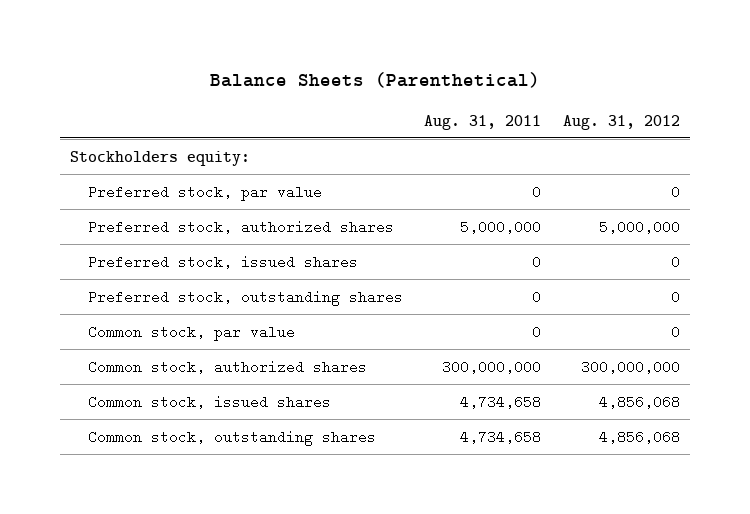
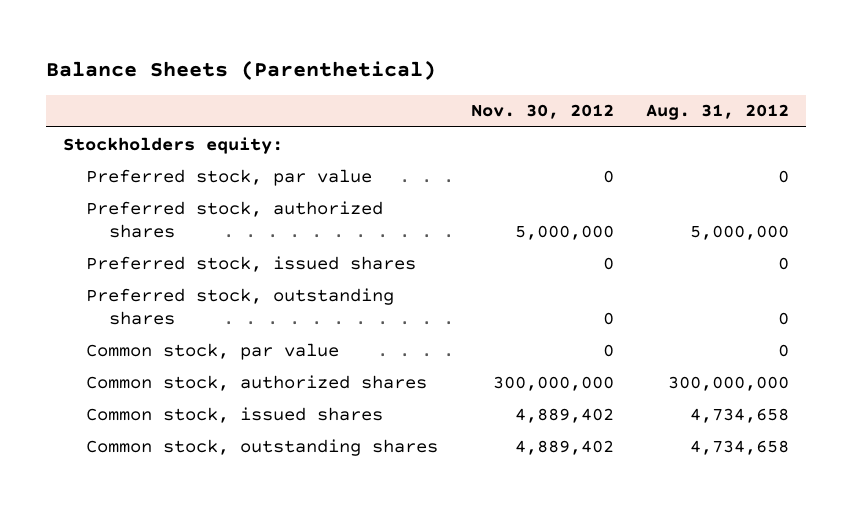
[424,114,542,130] Aug. 31, 2011 -> none
none -> [470,104,614,120] Nov. 30, 2012
[598,394,680,409] 4,856,068 -> [690,407,790,423] 4,734,658
[598,429,680,444] 4,856,068 -> [690,439,790,455] 4,734,658

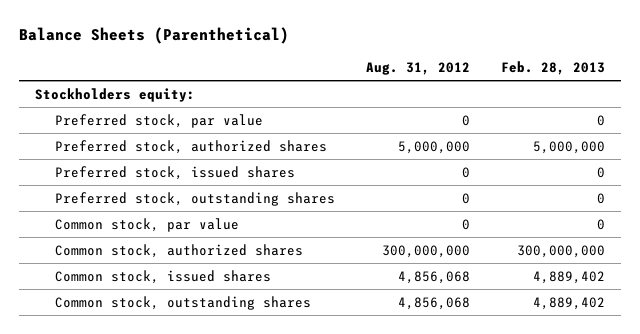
[470,104,614,120] Nov. 30, 2012 -> none
none -> [501,60,606,75] Feb. 28, 2013
[690,407,790,423] 4,734,658 -> [398,270,471,284] 4,856,068
[690,439,790,455] 4,734,658 -> [398,296,471,310] 4,856,068

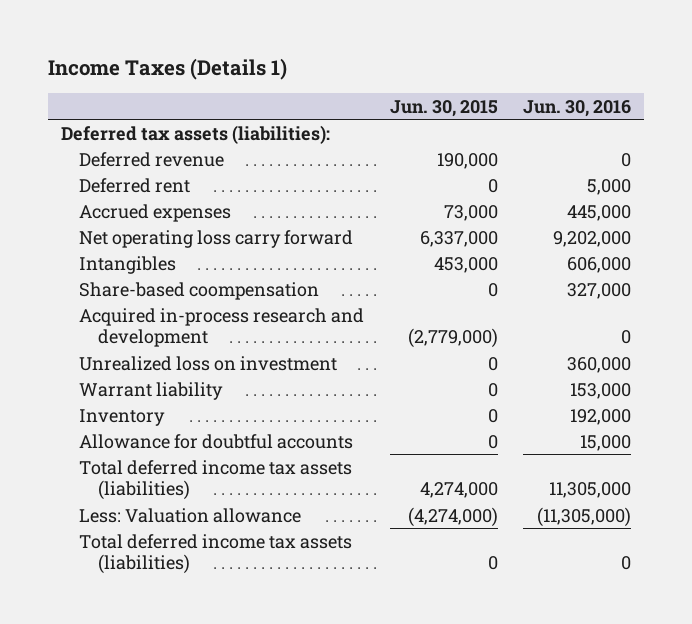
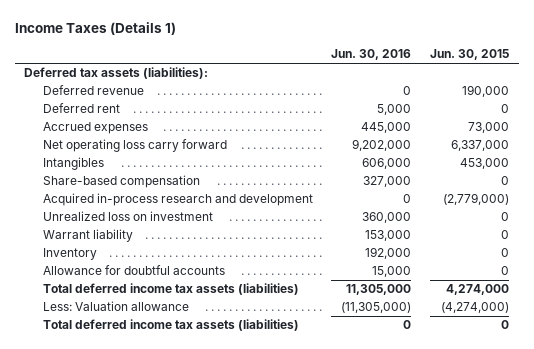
[79,281,320,300] Share-based coompensation -> [42,175,200,189] Share-based compensation

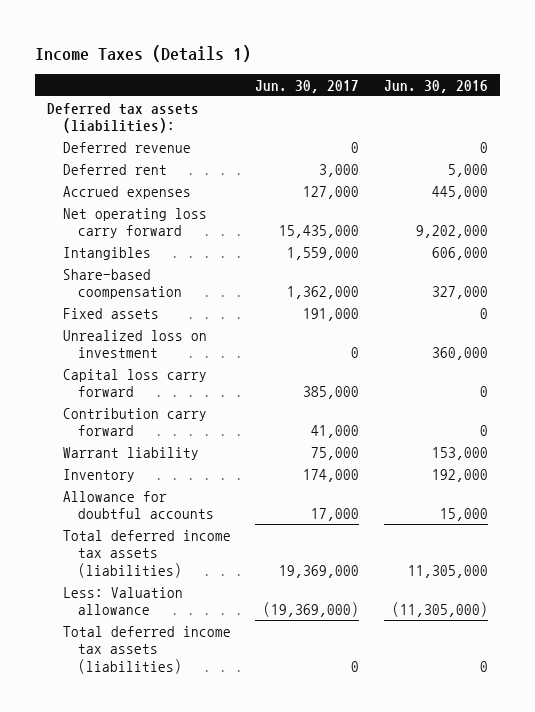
[430,49,510,61] Jun. 30, 2015 -> none
none -> [255,79,360,93] Jun. 30, 2017
[42,193,313,207] Acquired in-process research and development -> none
[42,175,200,189] Share-based compensation -> [62,268,182,300] Share-based coompensation
none -> [62,307,159,319] Fixed assets
none -> [62,368,207,398] Capital loss carry forward
none -> [62,407,207,437] Contribution carry forward

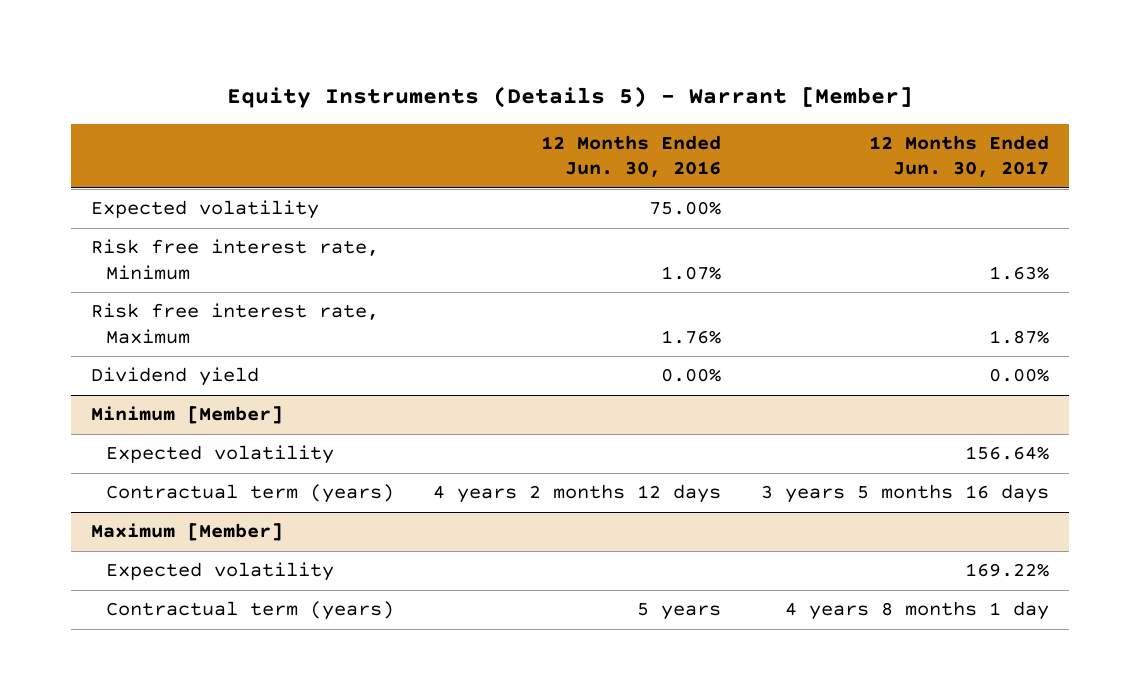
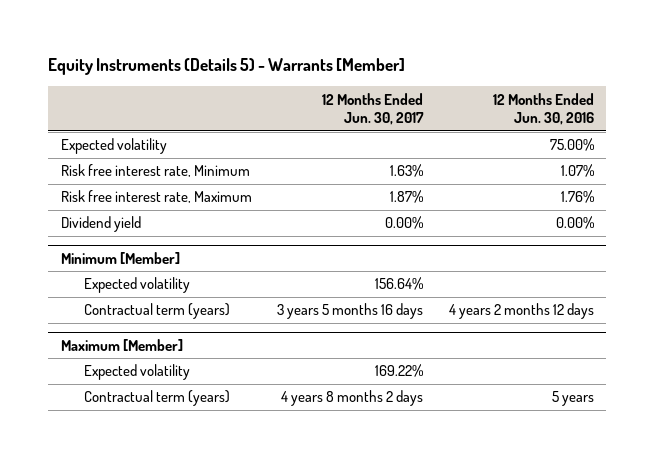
[226,85,913,108] Equity Instruments (Details 5) - Warrant [Member] -> [48,58,406,76] Equity Instruments (Details 5) - Warrants [Member]
[785,601,1050,621] 4 years 8 months 1 day -> [281,390,424,407] 4 years 8 months 2 days

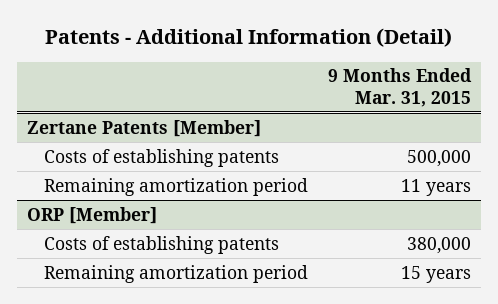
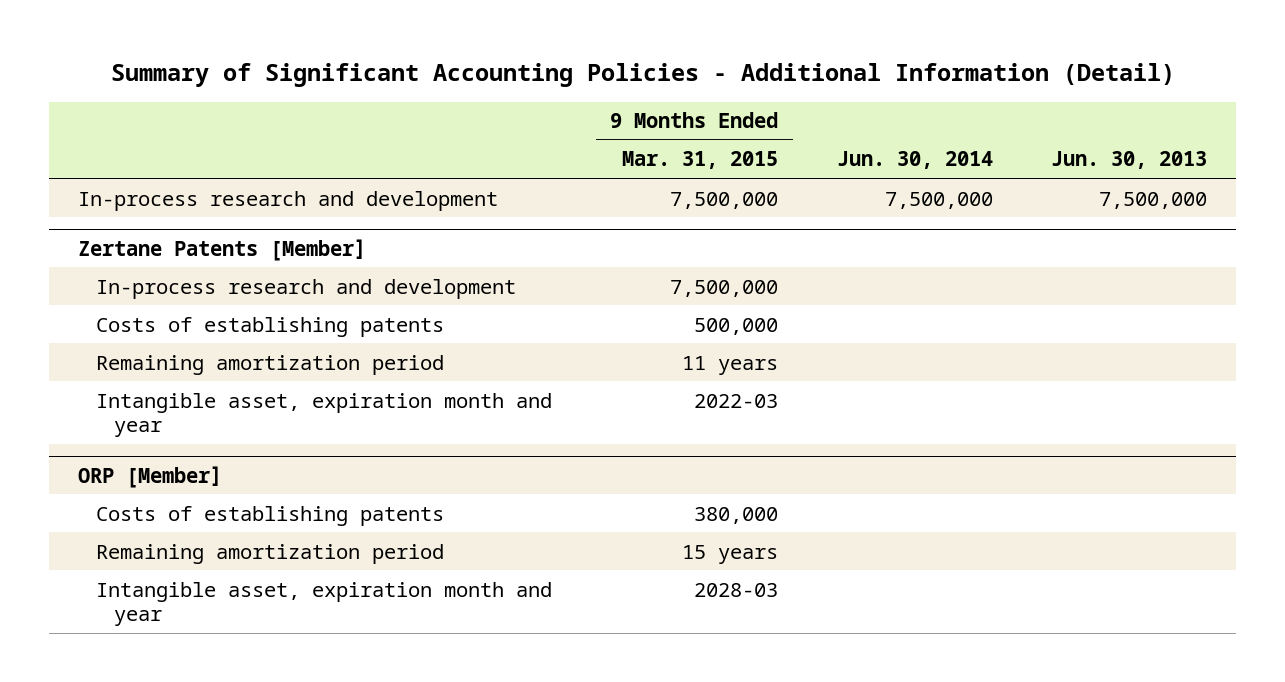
[44,27,452,47] Patents - Additional Information (Detail) -> [110,62,1175,87] Summary of Significant Accounting Policies - Additional Information (Detail)
none -> [836,151,993,170] Jun. 30, 2014
none -> [1051,151,1208,170] Jun. 30, 2013
none -> [78,190,499,211] In-process research and development
none -> [96,278,517,299] In-process research and development
none -> [96,392,553,437] Intangible asset, expiration month and year
none -> [96,581,553,626] Intangible asset, expiration month and year

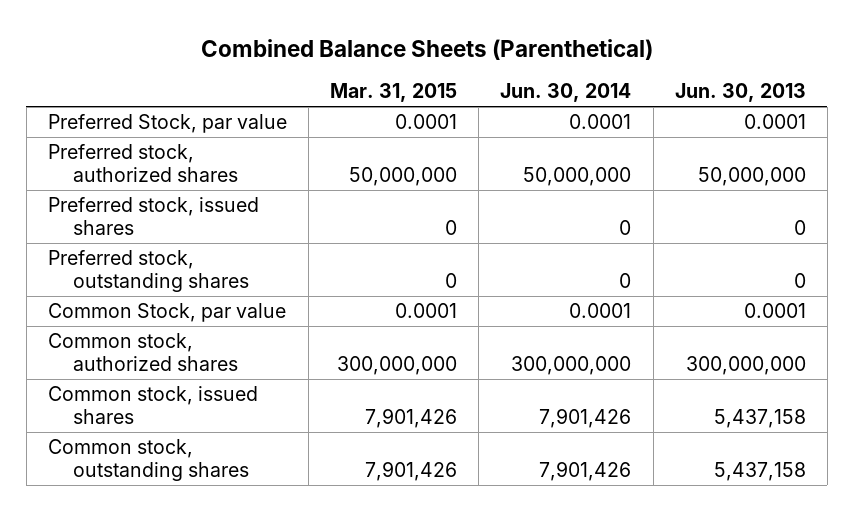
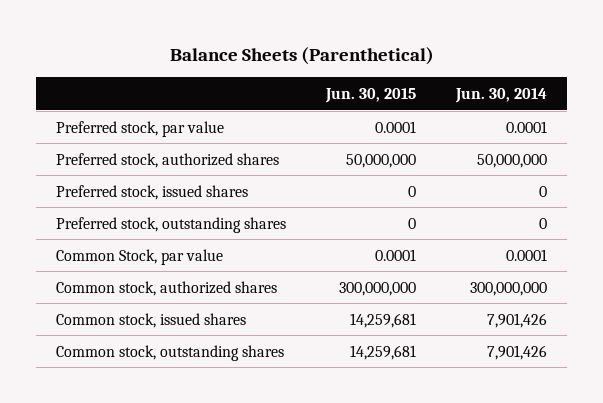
[200,38,653,60] Combined Balance Sheets (Parenthetical) -> [169,47,434,66] Balance Sheets (Parenthetical)
[330,83,458,103] Mar. 31, 2015 -> none
[674,83,806,103] Jun. 30, 2013 -> none
none -> [325,87,417,103] Jun. 30, 2015
[47,114,287,134] Preferred Stock, par value -> [55,120,224,137] Preferred stock, par value

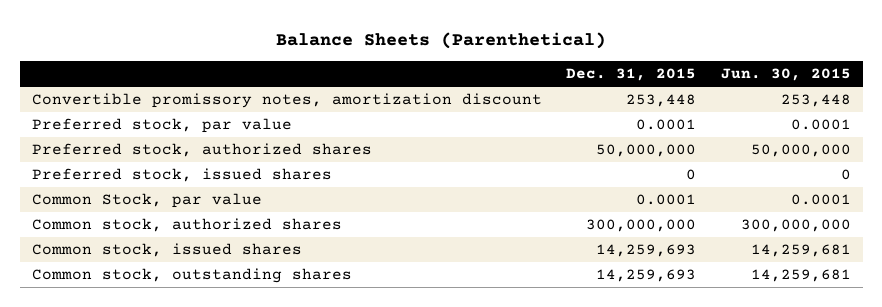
[455,87,548,103] Jun. 30, 2014 -> none
none -> [566,68,697,82] Dec. 31, 2015
none -> [31,93,542,109] Convertible promissory notes, amortization discount
[55,216,286,233] Preferred stock, outstanding shares -> none

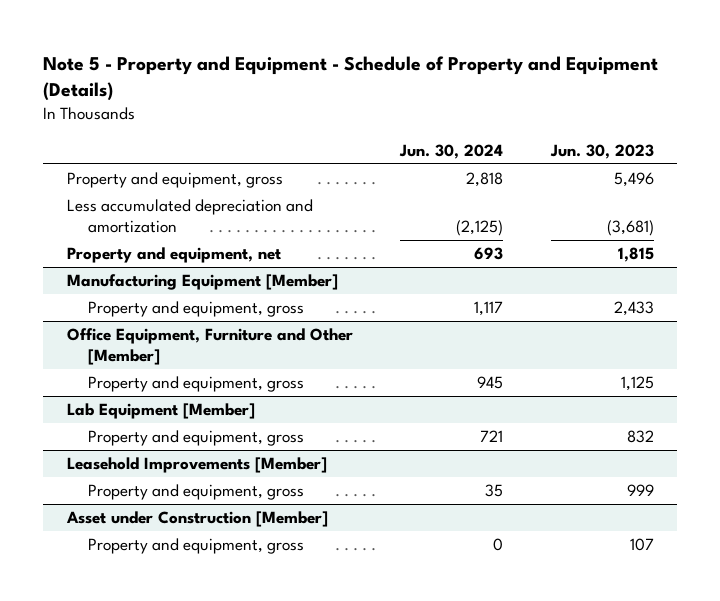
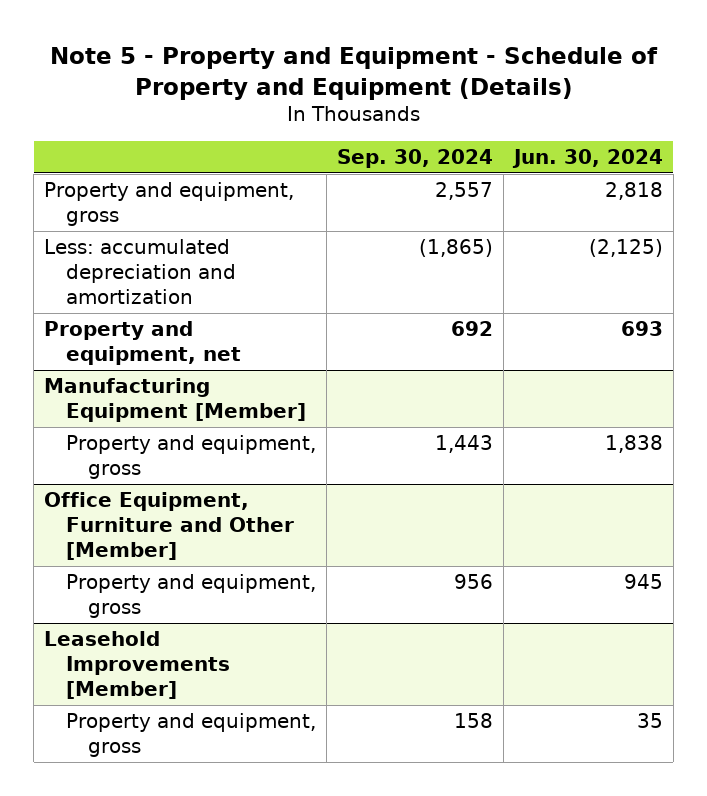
[549,143,654,159] Jun. 30, 2023 -> none
none -> [336,149,493,169] Sep. 30, 2024
[66,199,313,233] Less accumulated depreciation and amortization -> [44,239,236,305] Less: accumulated depreciation and amortization
[474,301,504,317] 1,117 -> [604,435,663,454] 1,838
[66,403,255,420] Lab Equipment [Member] -> none
[88,430,305,447] Property and equipment, gross -> none
[65,511,328,528] Asset under Construction [Member] -> none
[88,538,305,555] Property and equipment, gross -> none

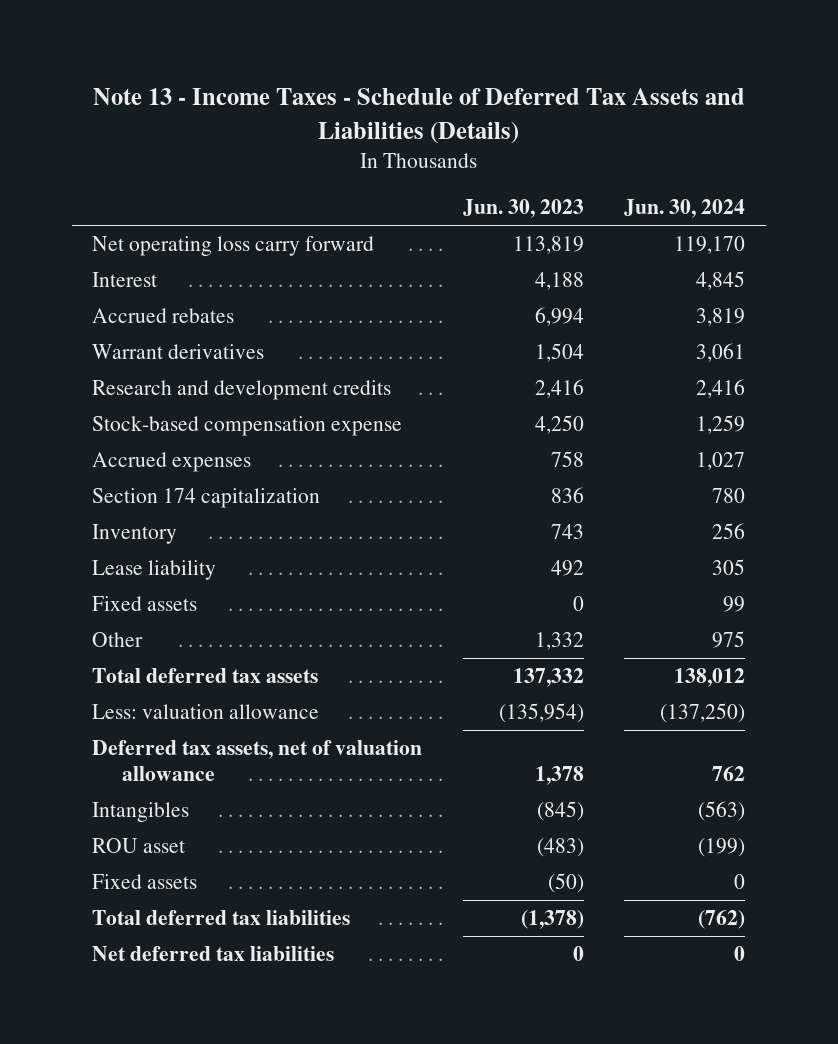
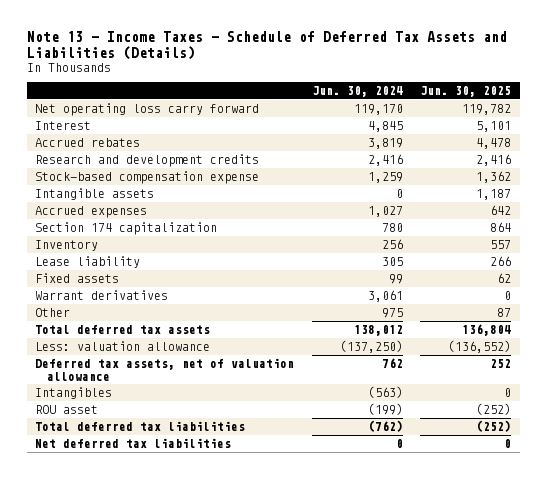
[462,199,584,219] Jun. 30, 2023 -> none
none -> [420,85,512,97] Jun. 30, 2025
none -> [35,188,155,201] Intangible assets
[92,344,265,360] Warrant derivatives -> [35,290,169,301] Warrant derivatives
[92,874,198,890] Fixed assets -> none

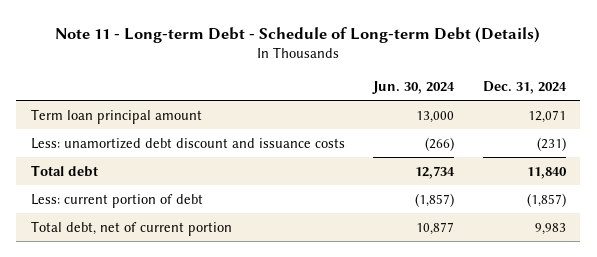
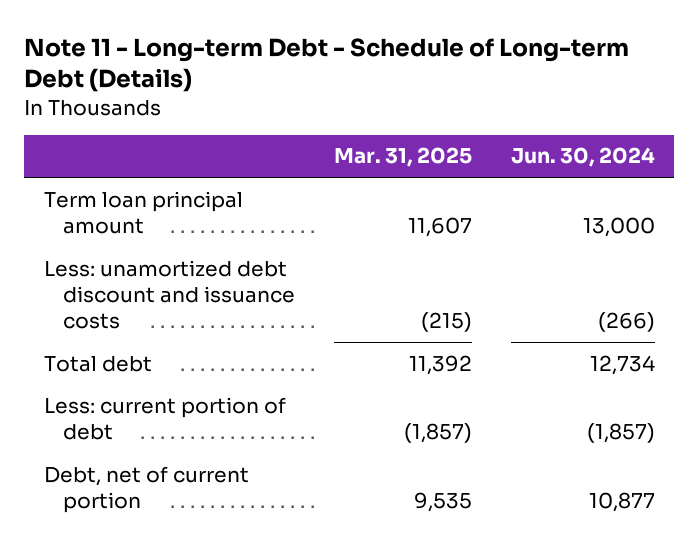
[483,80,568,94] Dec. 31, 2024 -> none
none -> [334,147,473,168] Mar. 31, 2025
[30,220,232,236] Total debt, net of current portion -> [43,465,249,513] Debt, net of current portion

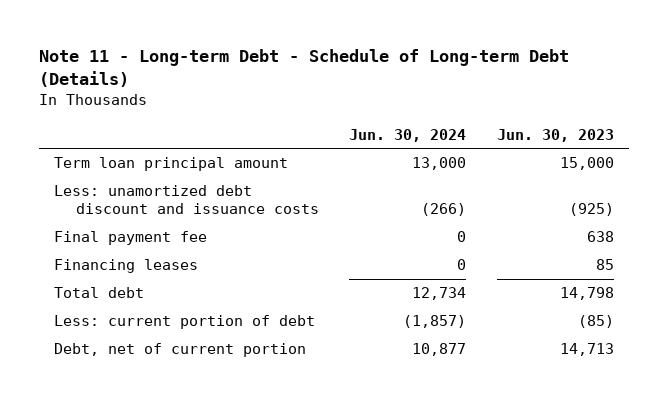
[334,147,473,168] Mar. 31, 2025 -> none
none -> [496,128,614,142] Jun. 30, 2023
none -> [54,231,208,246] Final payment fee
none -> [54,259,199,274] Financing leases

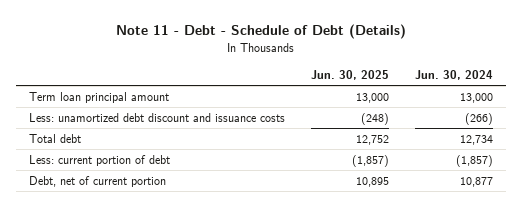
[38,48,569,88] Note 11 - Long-term Debt - Schedule of Long-term Debt (Details) -> [115,24,406,40] Note 11 - Debt - Schedule of Debt (Details)
[496,128,614,142] Jun. 30, 2023 -> none
none -> [310,69,389,80] Jun. 30, 2025
[54,231,208,246] Final payment fee -> none
[54,259,199,274] Financing leases -> none

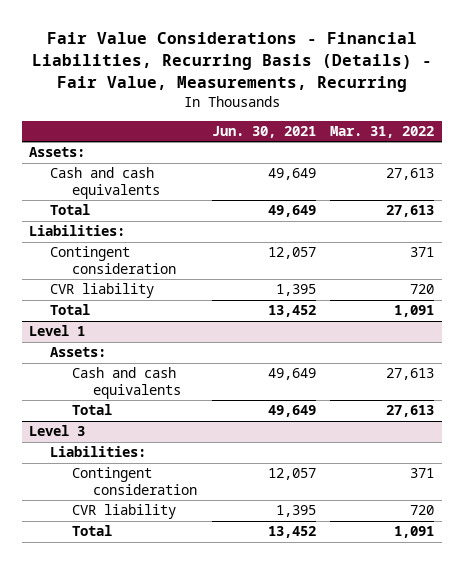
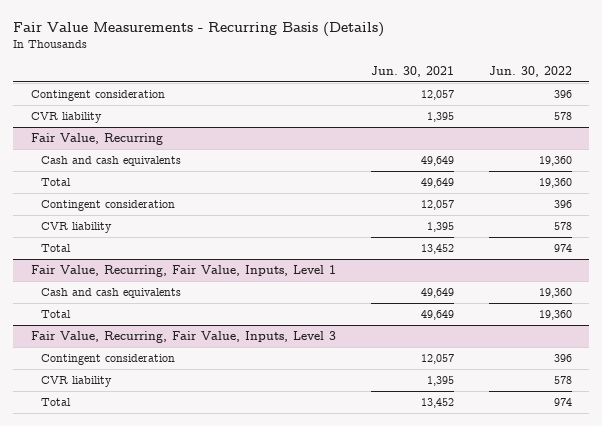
[31,31,432,92] Fair Value Considerations - Financial Liabilities, Recurring Basis (Details) - Fair Value, Measurements, Recurring -> [13,21,385,37] Fair Value Measurements - Recurring Basis (Details)
[330,126,435,139] Mar. 31, 2022 -> none
none -> [488,65,572,77] Jun. 30, 2022
[29,147,86,158] Assets: -> none
none -> [30,90,165,102] Contingent consideration
none -> [30,112,102,124] CVR liability
none -> [30,133,163,146] Fair Value, Recurring
[29,225,126,237] Liabilities: -> none
[29,325,86,337] Level 1 -> none
[50,347,107,358] Assets: -> none
none -> [30,265,336,278] Fair Value, Recurring, Fair Value, Inputs, Level 1
[29,425,86,437] Level 3 -> none
[50,446,147,458] Liabilities: -> none
none -> [30,331,336,344] Fair Value, Recurring, Fair Value, Inputs, Level 3

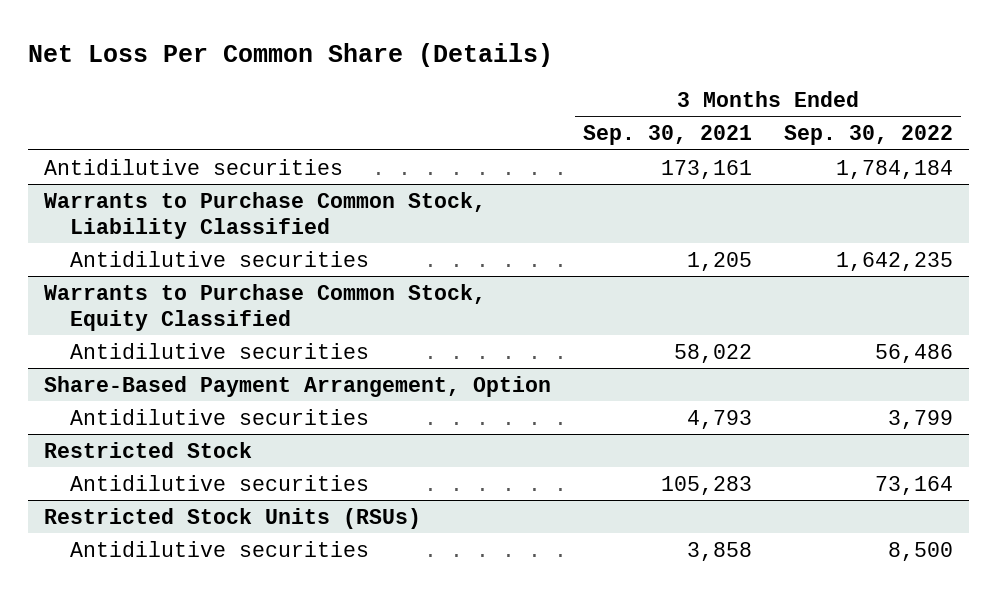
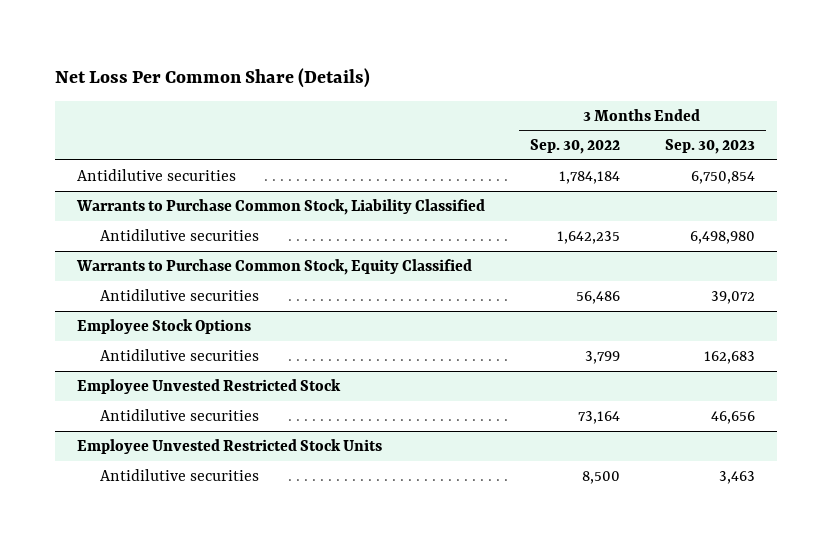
[582,125,752,146] Sep. 30, 2021 -> none
none -> [664,139,755,155] Sep. 30, 2023
[44,375,552,397] Share-Based Payment Arrangement, Option -> [77,318,252,334] Employee Stock Options
[44,441,253,458] Restricted Stock -> [77,378,342,394] Employee Unvested Restricted Stock
[44,507,422,529] Restricted Stock Units (RSUs) -> [77,438,383,454] Employee Unvested Restricted Stock Units

